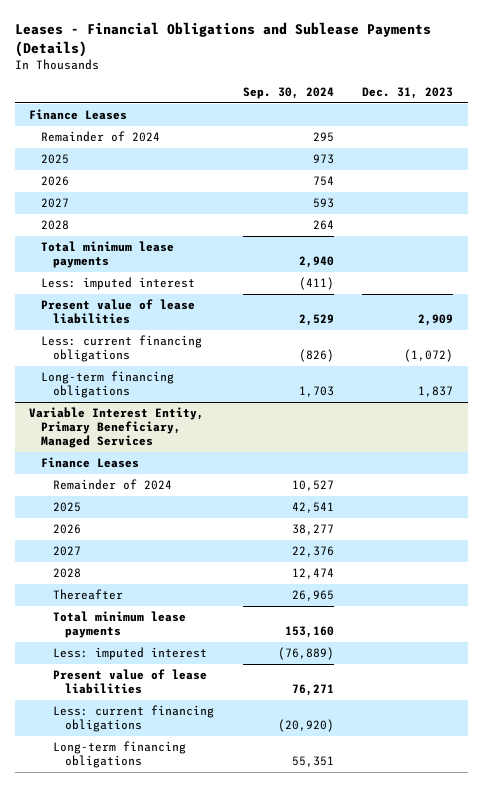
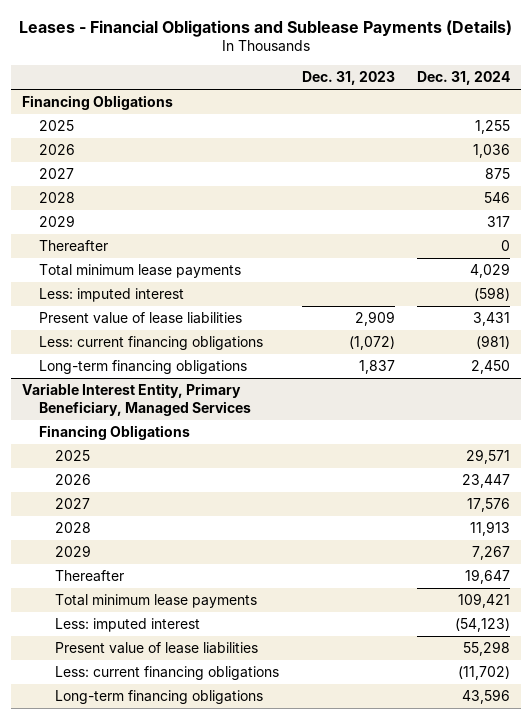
[242,87,334,100] Sep. 30, 2024 -> none
none -> [416,71,510,86] Dec. 31, 2024
[41,131,161,143] Remainder of 2024 -> none
[29,109,128,121] Finance Leases -> [22,95,174,111] Financing Obligations
none -> [38,215,75,228] 2029
none -> [38,240,108,253] Thereafter
[52,479,172,491] Remainder of 2024 -> none
[41,457,140,469] Finance Leases -> [38,425,190,441] Financing Obligations
none -> [55,545,92,558] 2029

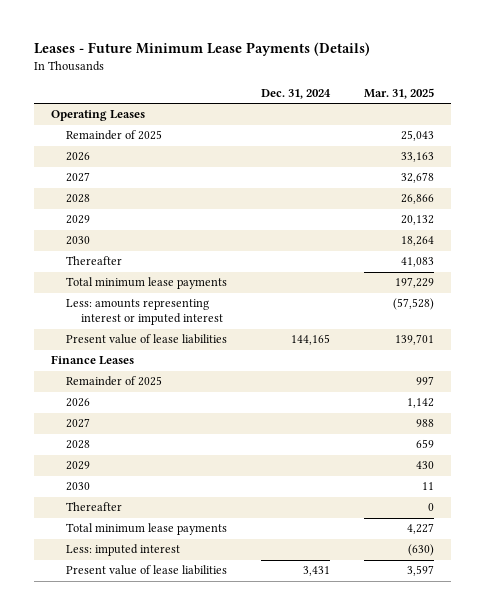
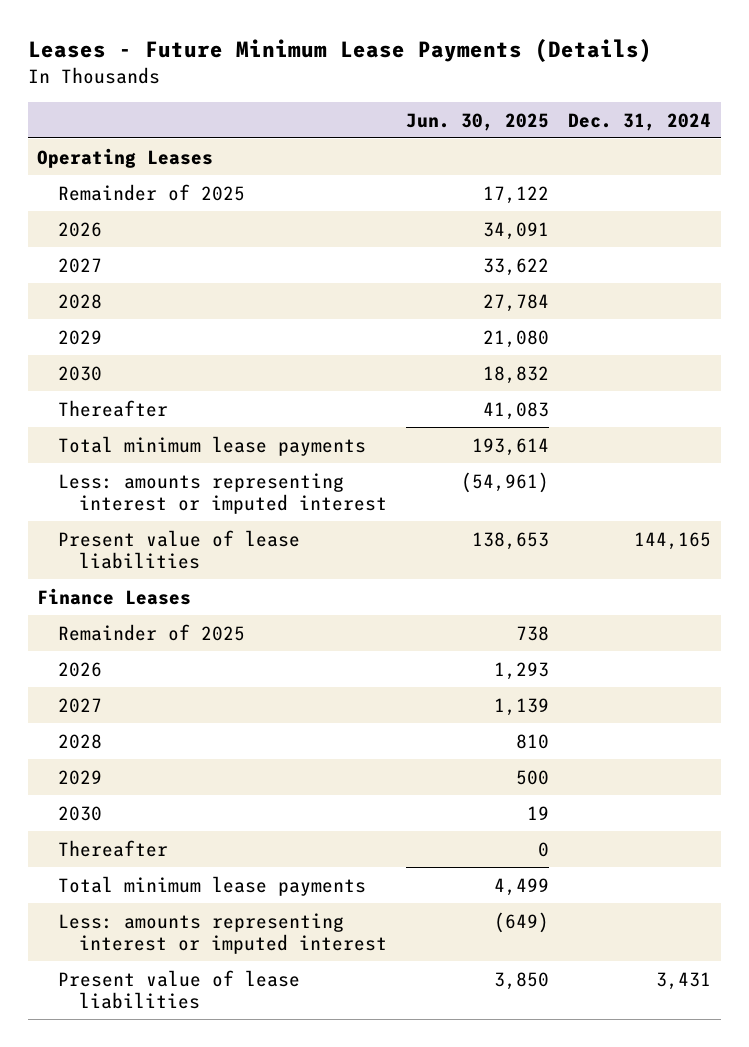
[363,88,434,100] Mar. 31, 2025 -> none
none -> [406,112,550,131] Jun. 30, 2025
[65,544,180,557] Less: imputed interest -> [58,912,387,954] Less: amounts representing interest or imputed interest

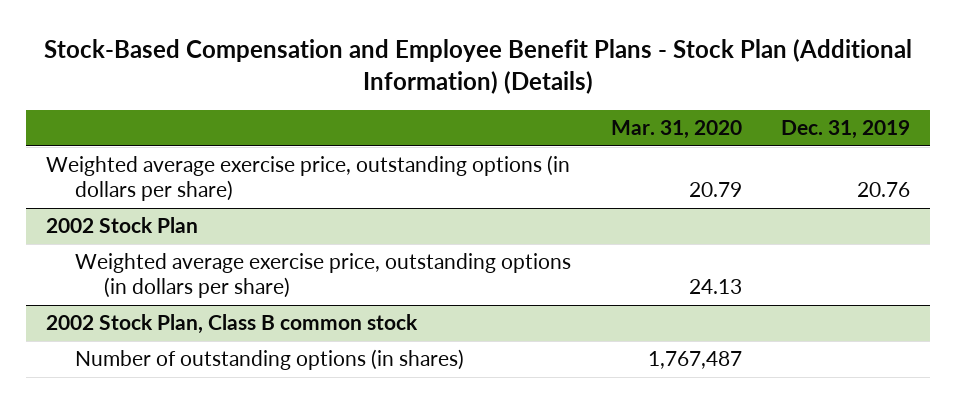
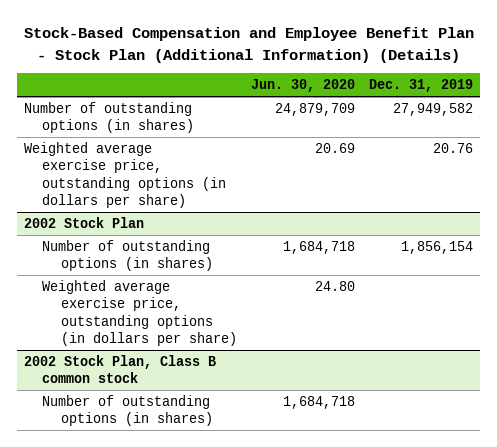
[44,39,913,94] Stock-Based Compensation and Employee Benefit Plans - Stock Plan (Additional Information) (Details) -> [23,27,474,63] Stock-Based Compensation and Employee Benefit Plan - Stock Plan (Additional Information) (Details)
[610,120,742,140] Mar. 31, 2020 -> none
none -> [250,79,355,93] Jun. 30, 2020
none -> [24,102,195,134] Number of outstanding options (in shares)
none -> [42,240,213,272] Number of outstanding options (in shares)

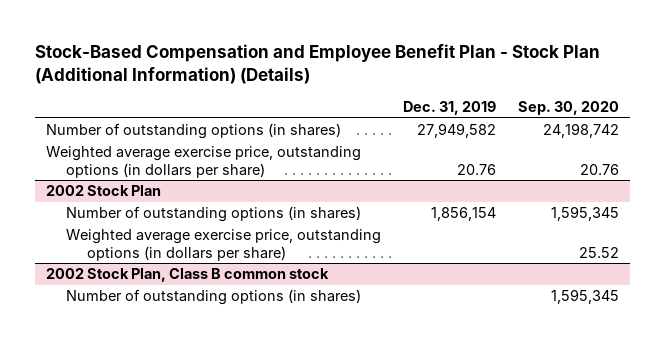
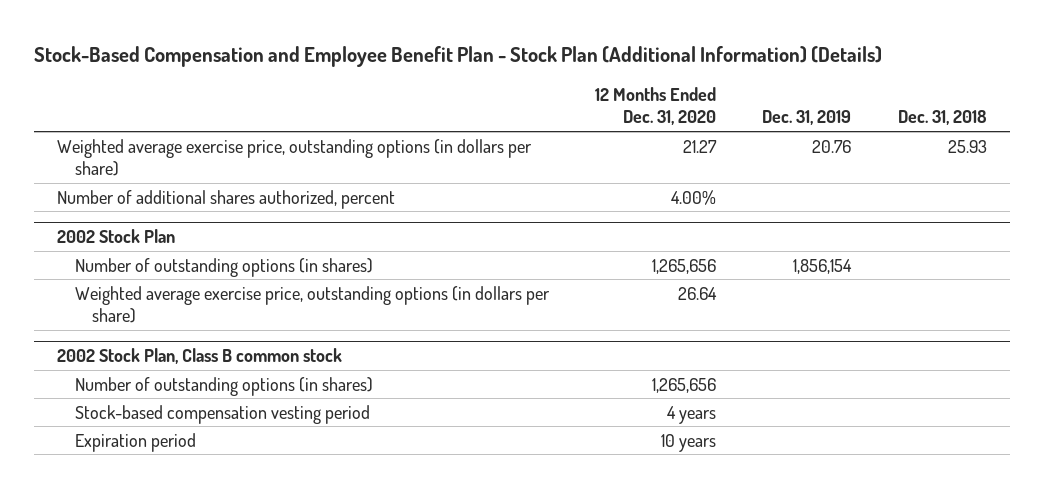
[518,100,620,115] Sep. 30, 2020 -> none
none -> [594,86,716,126] 12 Months Ended Dec. 31, 2020
none -> [897,110,987,126] Dec. 31, 2018
[45,123,341,140] Number of outstanding options (in shares) -> none
none -> [57,189,396,209] Number of additional shares authorized, percent
none -> [74,404,370,424] Stock-based compensation vesting period
none -> [74,432,196,452] Expiration period

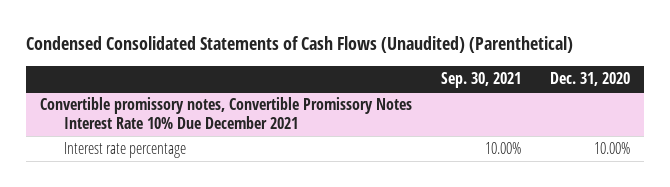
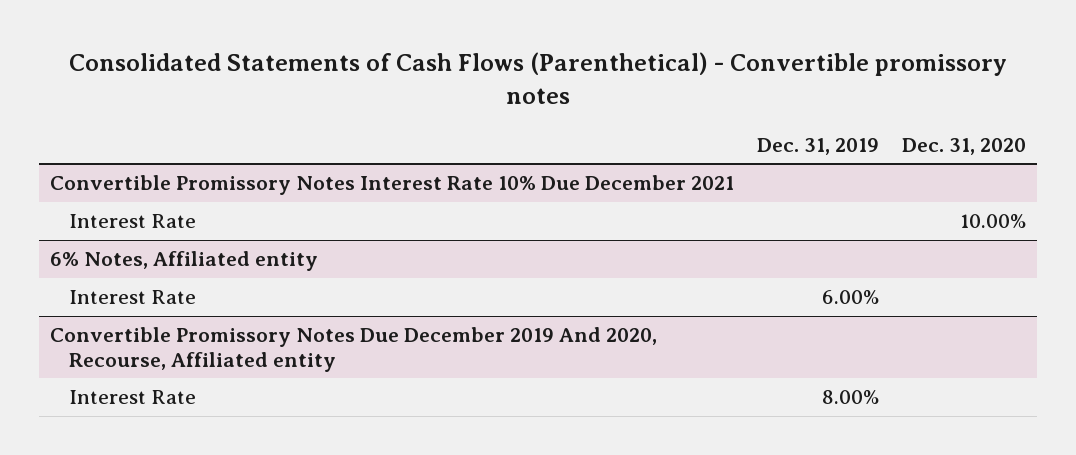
[25,36,573,54] Condensed Consolidated Statements of Cash Flows (Unaudited) (Parenthetical) -> [68,52,1007,105] Consolidated Statements of Cash Flows (Parenthetical) - Convertible promissory notes
[441,72,522,89] Sep. 30, 2021 -> none
none -> [756,137,879,155] Dec. 31, 2019
[40,97,413,130] Convertible promissory notes, Convertible Promissory Notes Interest Rate 10% Due December 2021 -> [49,175,734,196] Convertible Promissory Notes Interest Rate 10% Due December 2021
[63,142,186,159] Interest rate percentage -> [69,214,197,229] Interest Rate
none -> [49,251,318,272] 6% Notes, Affiliated entity
none -> [69,290,197,305] Interest Rate
none -> [49,327,657,372] Convertible Promissory Notes Due December 2019 And 2020, Recourse, Affiliated entity
none -> [69,390,197,405] Interest Rate

